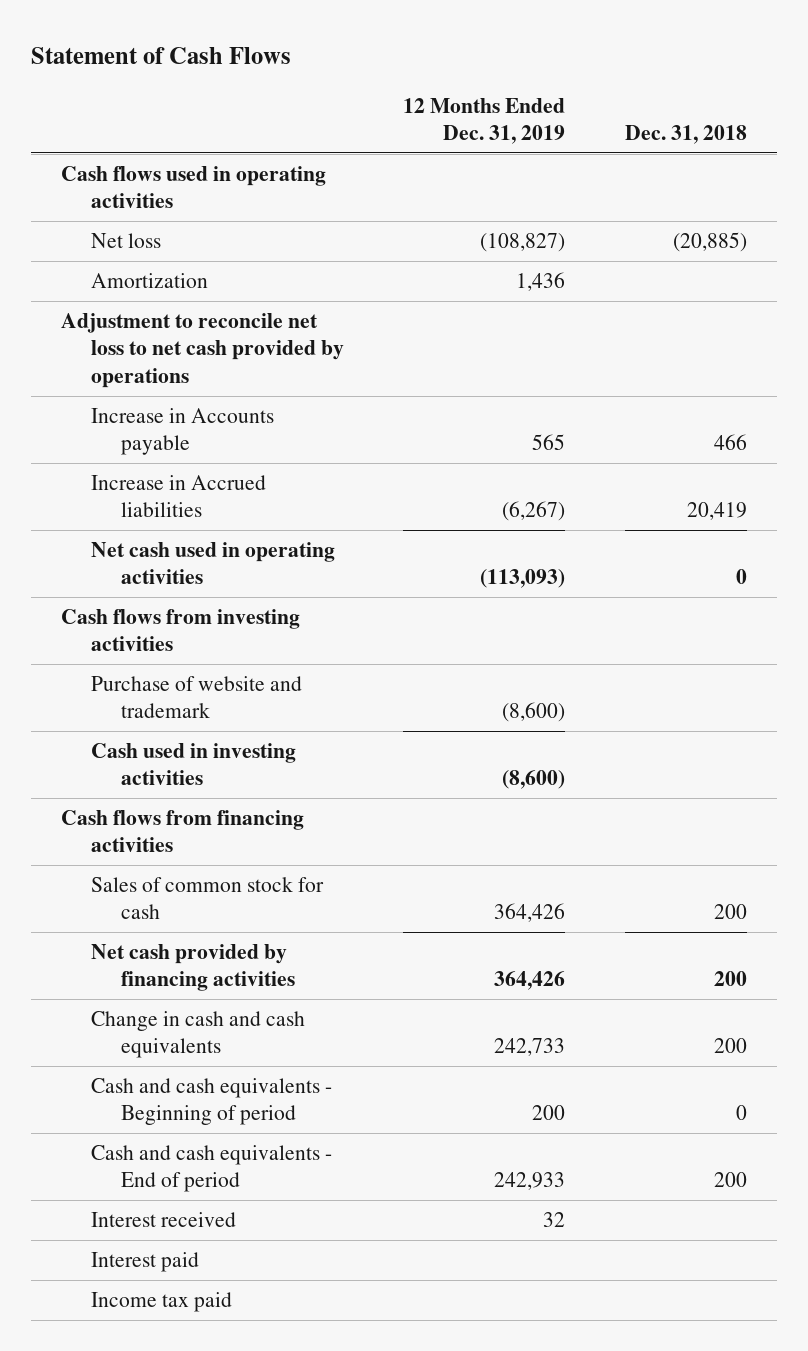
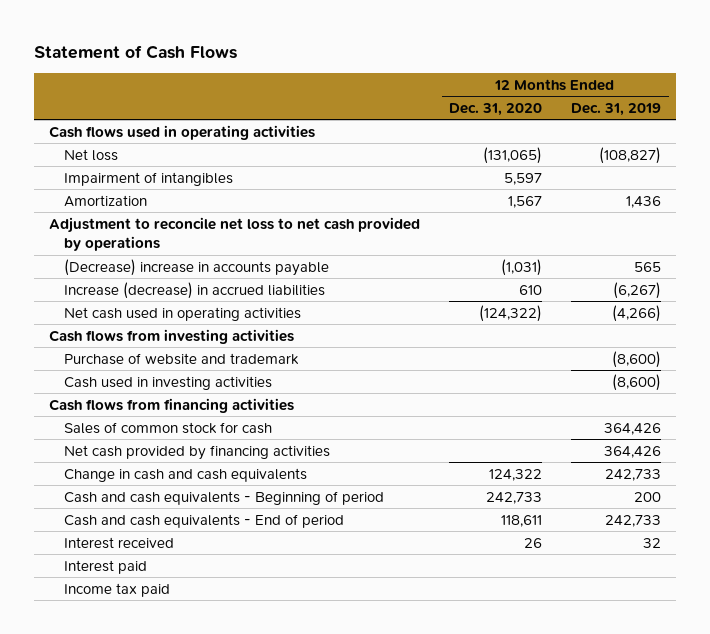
[625,124,748,144] Dec. 31, 2018 -> none
none -> [449,102,543,116] Dec. 31, 2020
none -> [63,171,233,186] Impairment of intangibles
[90,408,274,456] Increase in Accounts payable -> [63,258,329,276] (Decrease) increase in accounts payable
[90,475,266,518] Increase in Accrued liabilities -> [63,281,325,299] Increase (decrease) in accrued liabilities
[480,569,566,589] (113,093) -> [612,304,662,322] (4,266)
[494,1172,566,1191] 242,933 -> [605,514,662,527] 242,733

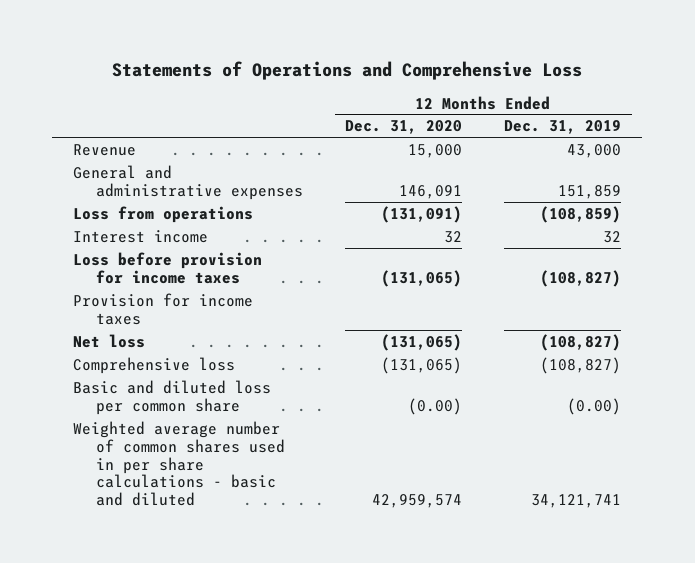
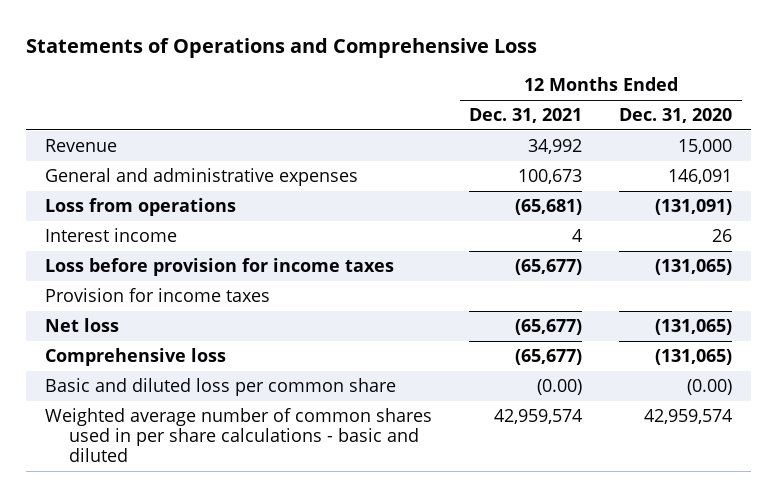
[504,120,622,135] Dec. 31, 2019 -> none
none -> [469,108,583,124] Dec. 31, 2021
[444,230,463,243] 32 -> [712,228,733,242] 26

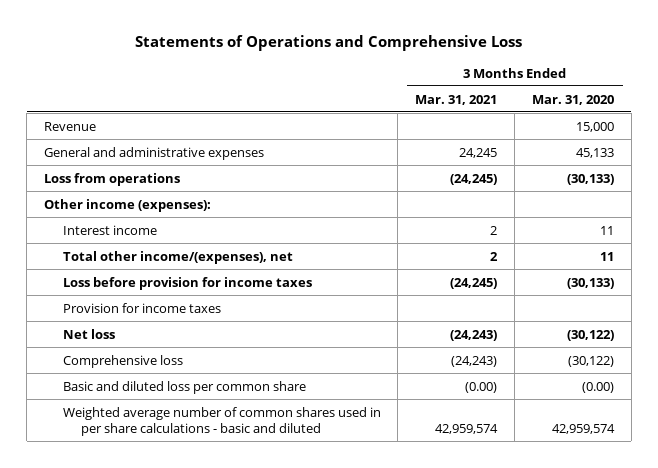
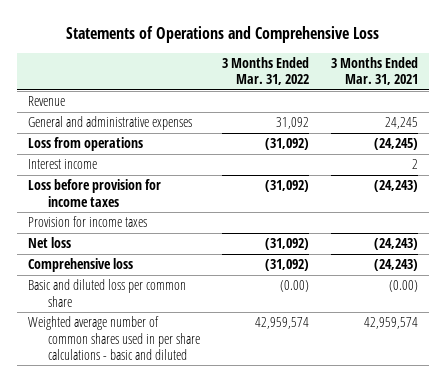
[532,94,615,105] Mar. 31, 2020 -> none
none -> [221,57,309,86] 3 Months Ended Mar. 31, 2022
[43,198,211,212] Other income (expenses): -> none
[62,250,293,264] Total other income/(expenses), net -> none
[450,277,498,289] (24,245) -> [374,180,419,193] (24,243)

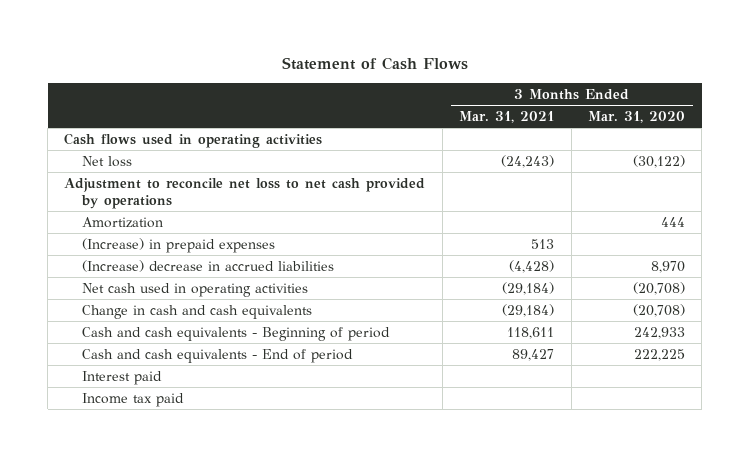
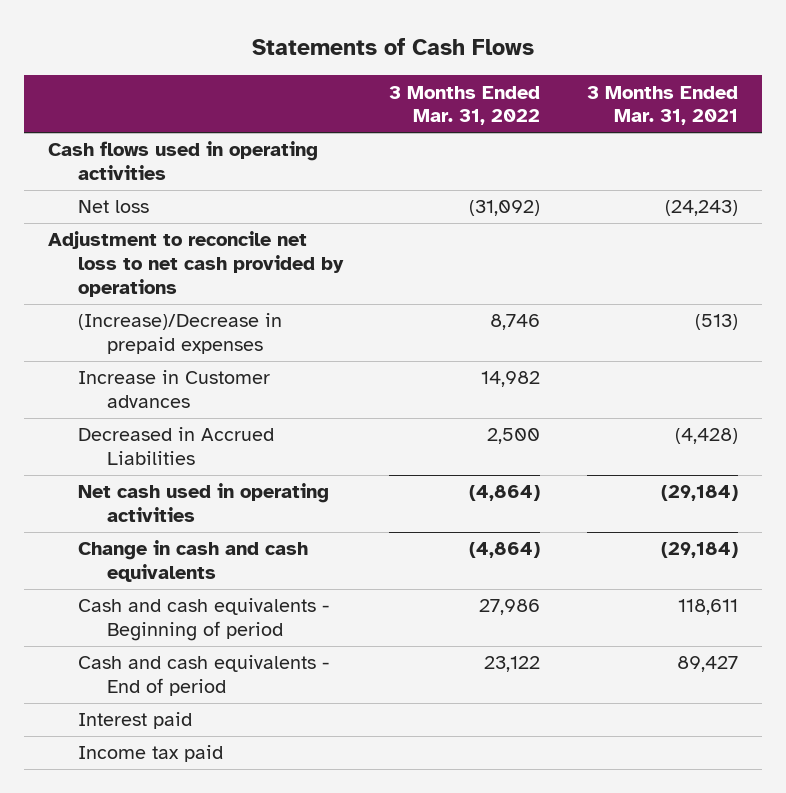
[281,57,468,71] Statement of Cash Flows -> [252,38,535,56] Statements of Cash Flows
[588,111,686,124] Mar. 31, 2020 -> none
none -> [389,85,541,126] 3 Months Ended Mar. 31, 2022
[82,216,164,228] Amortization -> none
[82,237,276,253] (Increase) in prepaid expenses -> [77,313,282,355] (Increase)/Decrease in prepaid expenses
[531,238,555,249] 513 -> [695,314,739,331] (513)
none -> [77,370,270,409] Increase in Customer advances
[82,259,335,272] (Increase) decrease in accrued liabilities -> [77,427,274,466] Decreased in Accrued Liabilities

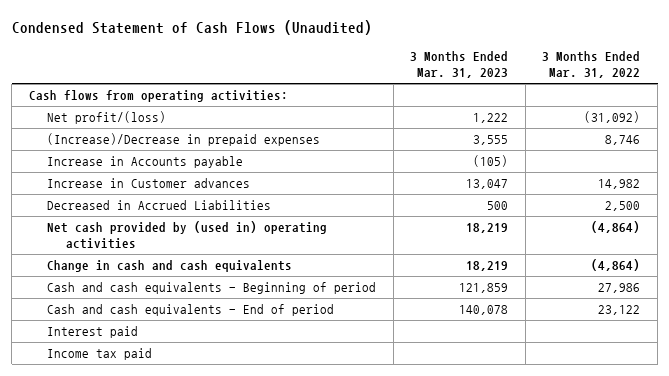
[252,38,535,56] Statements of Cash Flows -> [11,19,372,35] Condensed Statement of Cash Flows (Unaudited)
[587,85,739,126] 3 Months Ended Mar. 31, 2021 -> none
none -> [410,51,509,79] 3 Months Ended Mar. 31, 2023
[47,231,344,298] Adjustment to reconcile net loss to net cash provided by operations -> none
[47,141,318,181] Cash flows used in operating activities -> [28,90,288,103] Cash flows from operating activities:
[77,200,149,214] Net loss -> [47,111,167,125] Net profit/(loss)
none -> [47,156,244,169] Increase in Accounts payable
[77,483,329,523] Net cash used in operating activities -> [47,221,328,250] Net cash provided by (used in) operating activities

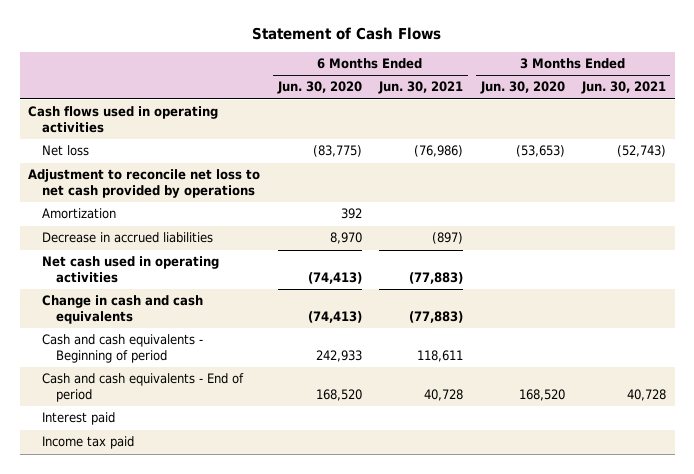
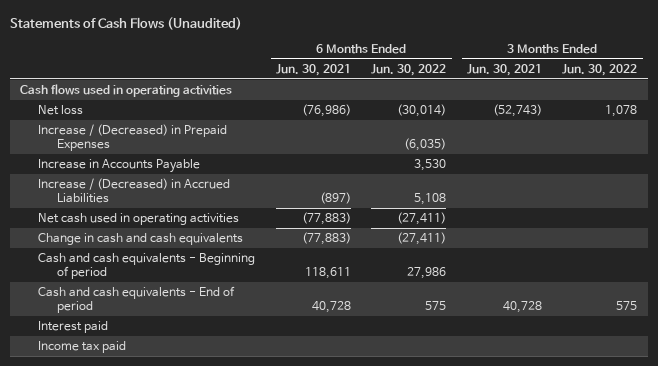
[252,27,442,41] Statement of Cash Flows -> [10,16,243,30] Statements of Cash Flows (Unaudited)
[276,81,362,95] Jun. 30, 2020 -> none
[479,81,565,95] Jun. 30, 2020 -> none
none -> [371,64,447,77] Jun. 30, 2022
none -> [562,64,638,77] Jun. 30, 2022
[28,169,261,198] Adjustment to reconcile net loss to net cash provided by operations -> none
[42,208,117,220] Amortization -> none
none -> [38,124,228,151] Increase / (Decreased) in Prepaid Expenses
none -> [38,159,201,174] Increase in Accounts Payable
[42,232,214,244] Decrease in accrued liabilities -> [38,178,231,203] Increase / (Decreased) in Accrued Liabilities

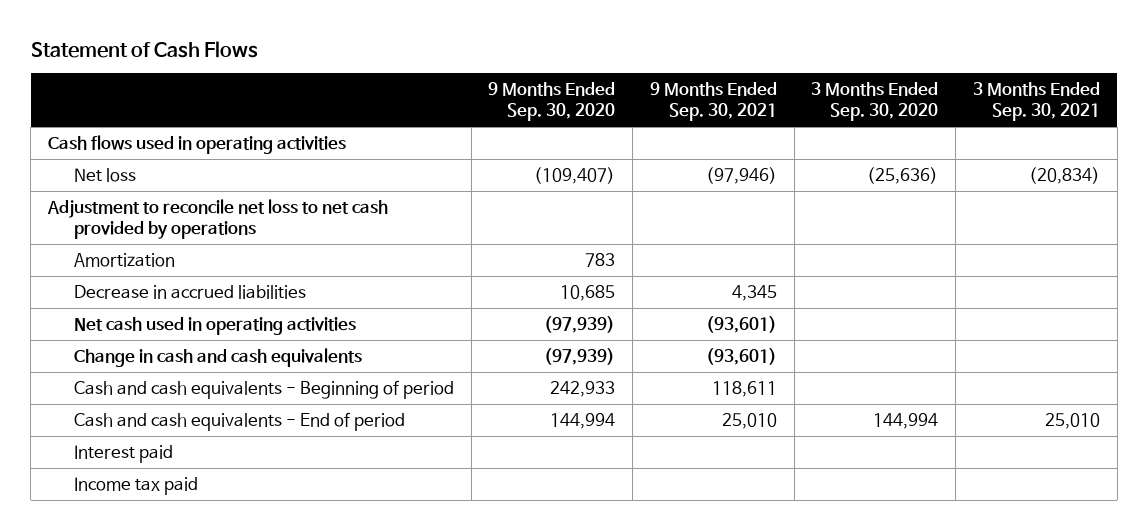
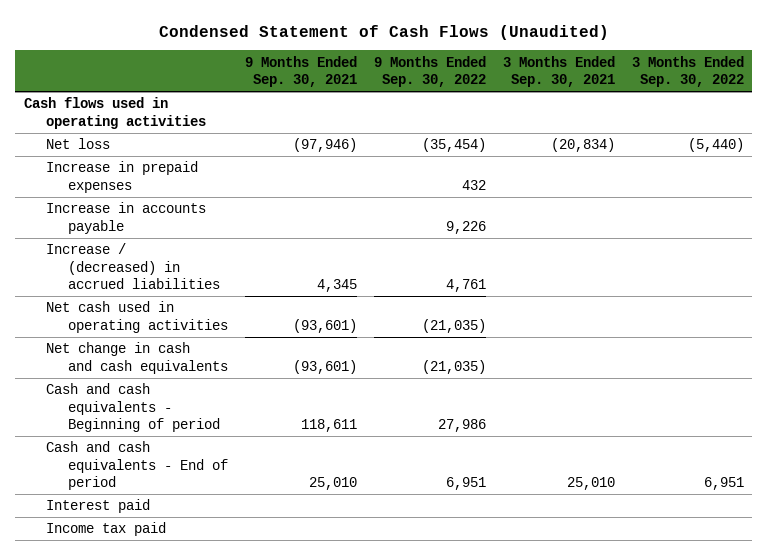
[30,40,258,58] Statement of Cash Flows -> [158,24,609,40] Condensed Statement of Cash Flows (Unaudited)
[488,82,616,122] 9 Months Ended Sep. 30, 2020 -> none
[811,82,939,122] 3 Months Ended Sep. 30, 2020 -> none
none -> [373,55,486,88] 9 Months Ended Sep. 30, 2022
none -> [631,55,744,88] 3 Months Ended Sep. 30, 2022
[46,198,388,240] Adjustment to reconcile net loss to net cash provided by operations -> none
[73,252,175,267] Amortization -> none
none -> [45,161,198,193] Increase in prepaid expenses
none -> [45,202,206,234] Increase in accounts payable
[73,284,306,299] Decrease in accrued liabilities -> [45,243,220,290] Increase / (decreased) in accrued liabilities
[73,347,362,367] Change in cash and cash equivalents -> [45,342,228,374] Net change in cash and cash equivalents

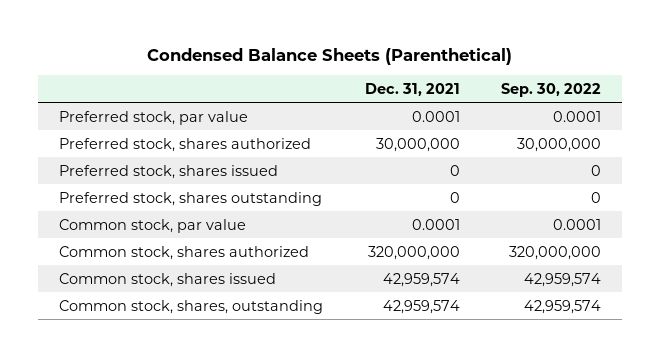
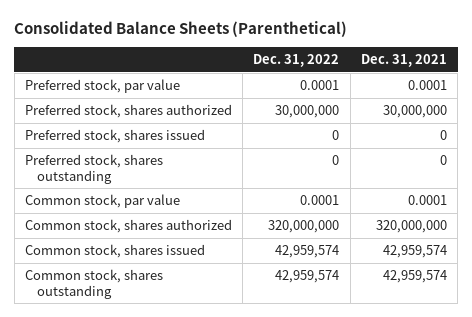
[147,47,513,65] Condensed Balance Sheets (Parenthetical) -> [14,21,348,38] Consolidated Balance Sheets (Parenthetical)
[501,82,602,97] Sep. 30, 2022 -> none
none -> [253,54,340,68] Dec. 31, 2022
[59,299,324,314] Common stock, shares, outstanding -> [25,269,164,299] Common stock, shares outstanding

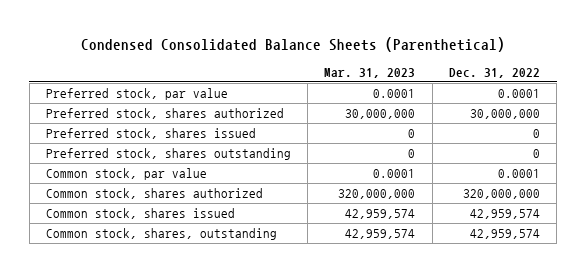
[14,21,348,38] Consolidated Balance Sheets (Parenthetical) -> [80,36,505,52] Condensed Consolidated Balance Sheets (Parenthetical)
[360,54,447,68] Dec. 31, 2021 -> none
none -> [324,67,416,78] Mar. 31, 2023
[25,269,164,299] Common stock, shares outstanding -> [45,228,277,241] Common stock, shares, outstanding

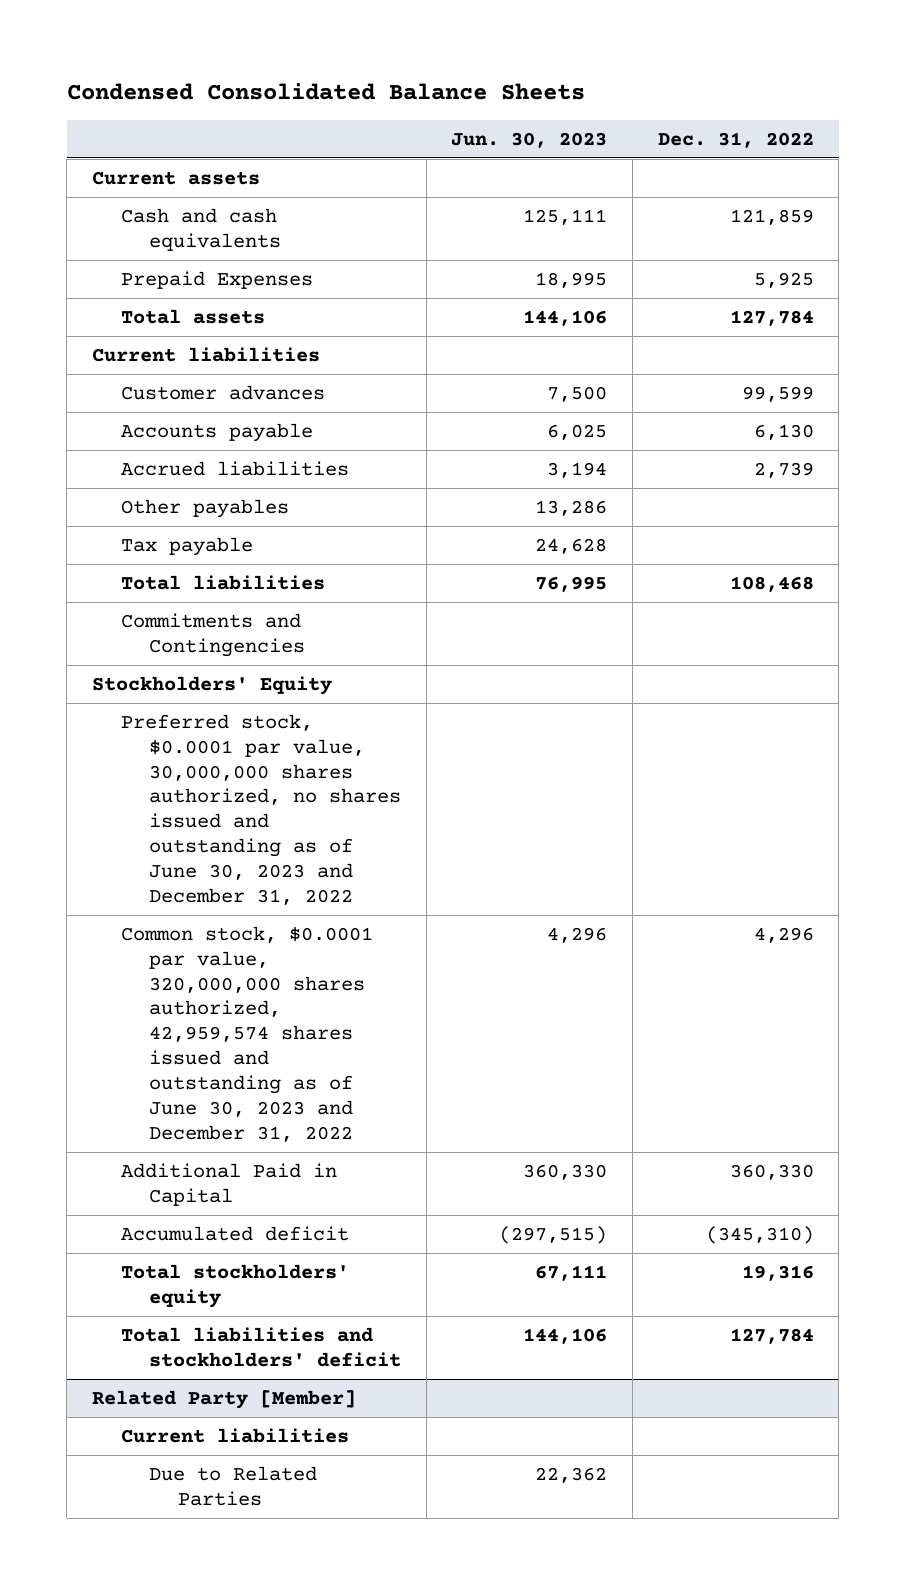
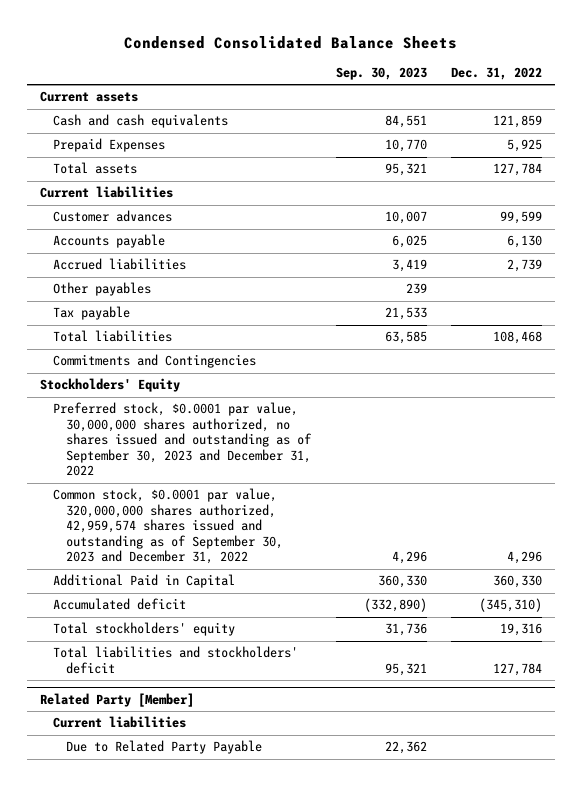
[451,131,608,148] Jun. 30, 2023 -> none
none -> [335,67,427,81] Sep. 30, 2023
[120,713,402,905] Preferred stock, $0.0001 par value, 30,000,000 shares authorized, no shares issued and outstanding as of June 30, 2023 and December 31, 2022 -> [52,402,312,477] Preferred stock, $0.0001 par value, 30,000,000 shares authorized, no shares issued and outstanding as of September 30, 2023 and December 31, 2022
[120,925,373,1142] Common stock, $0.0001 par value, 320,000,000 shares authorized, 42,959,574 shares issued and outstanding as of June 30, 2023 and December 31, 2022 -> [52,488,283,565] Common stock, $0.0001 par value, 320,000,000 shares authorized, 42,959,574 shares issued and outstanding as of September 30, 2023 and December 31, 2022
[149,1465,318,1506] Due to Related Parties -> [65,740,262,755] Due to Related Party Payable

